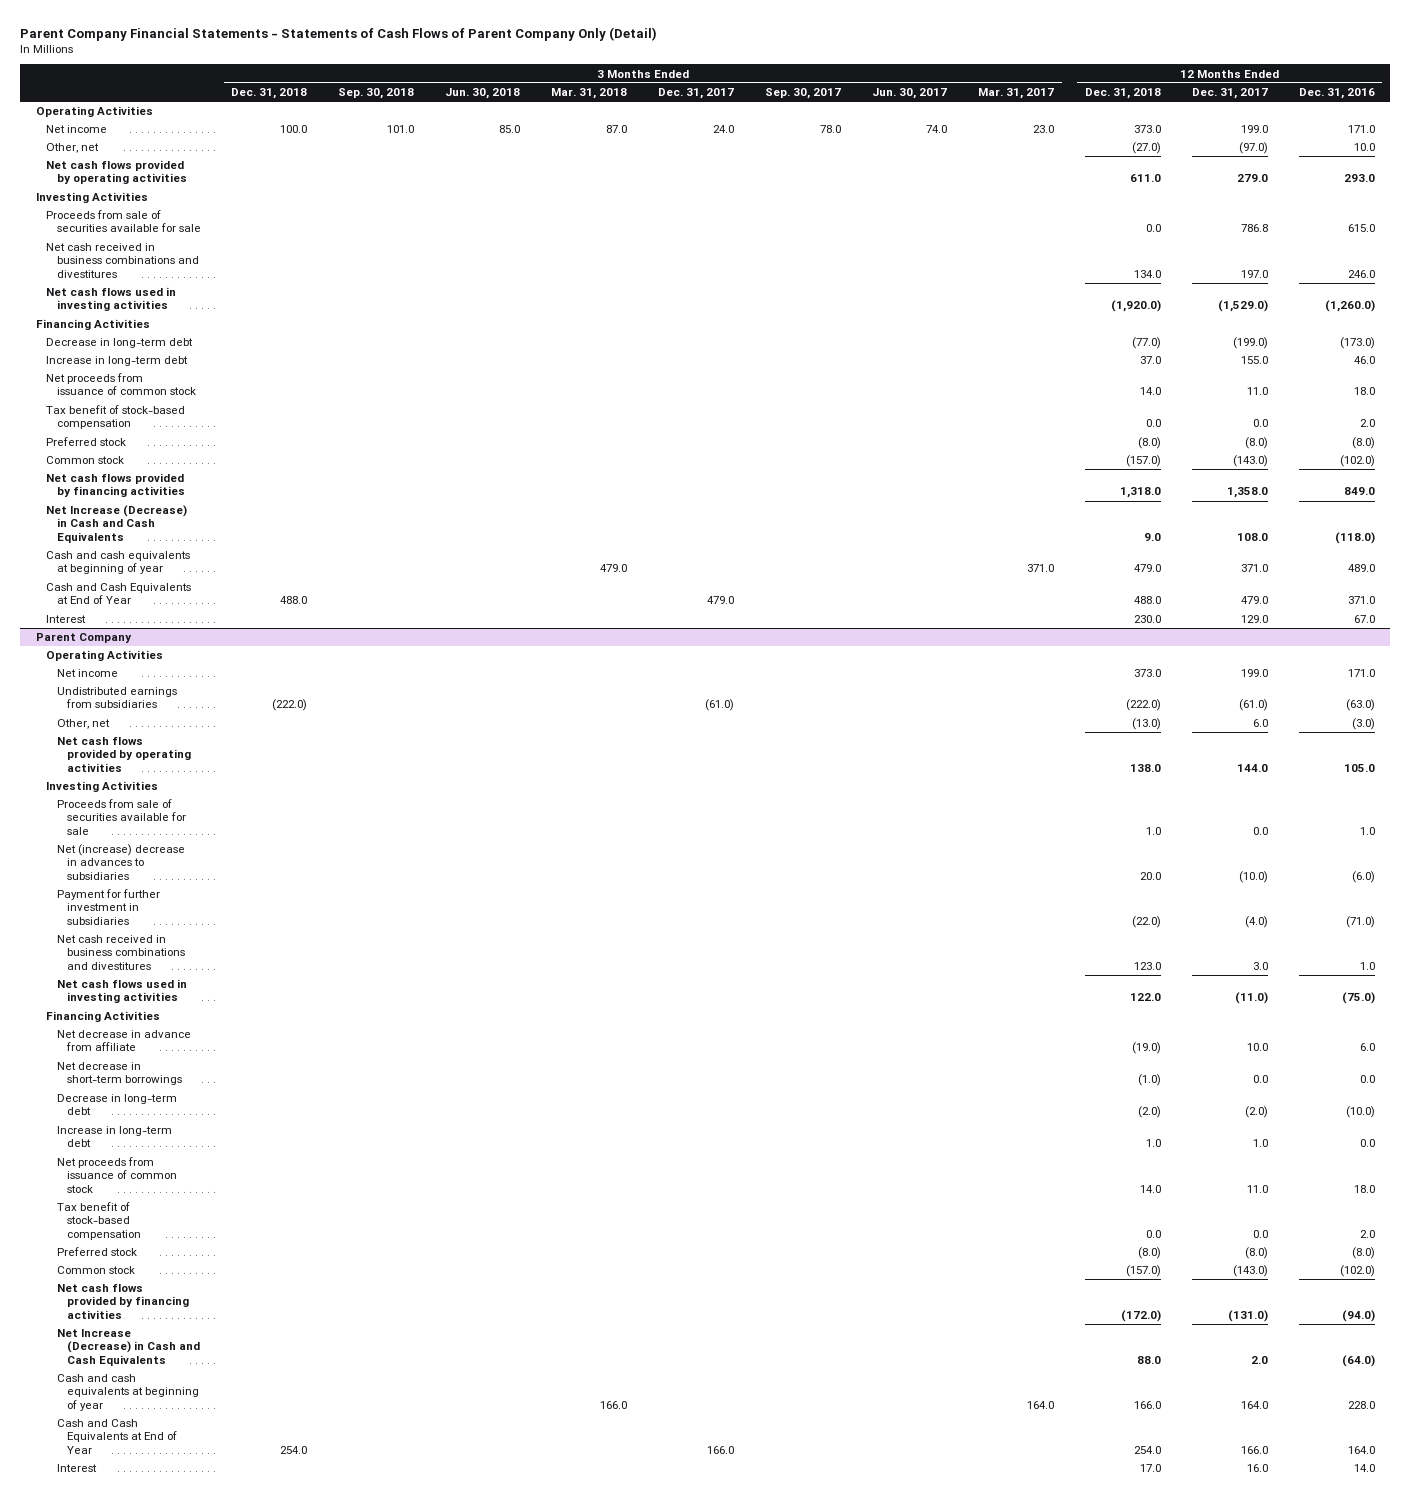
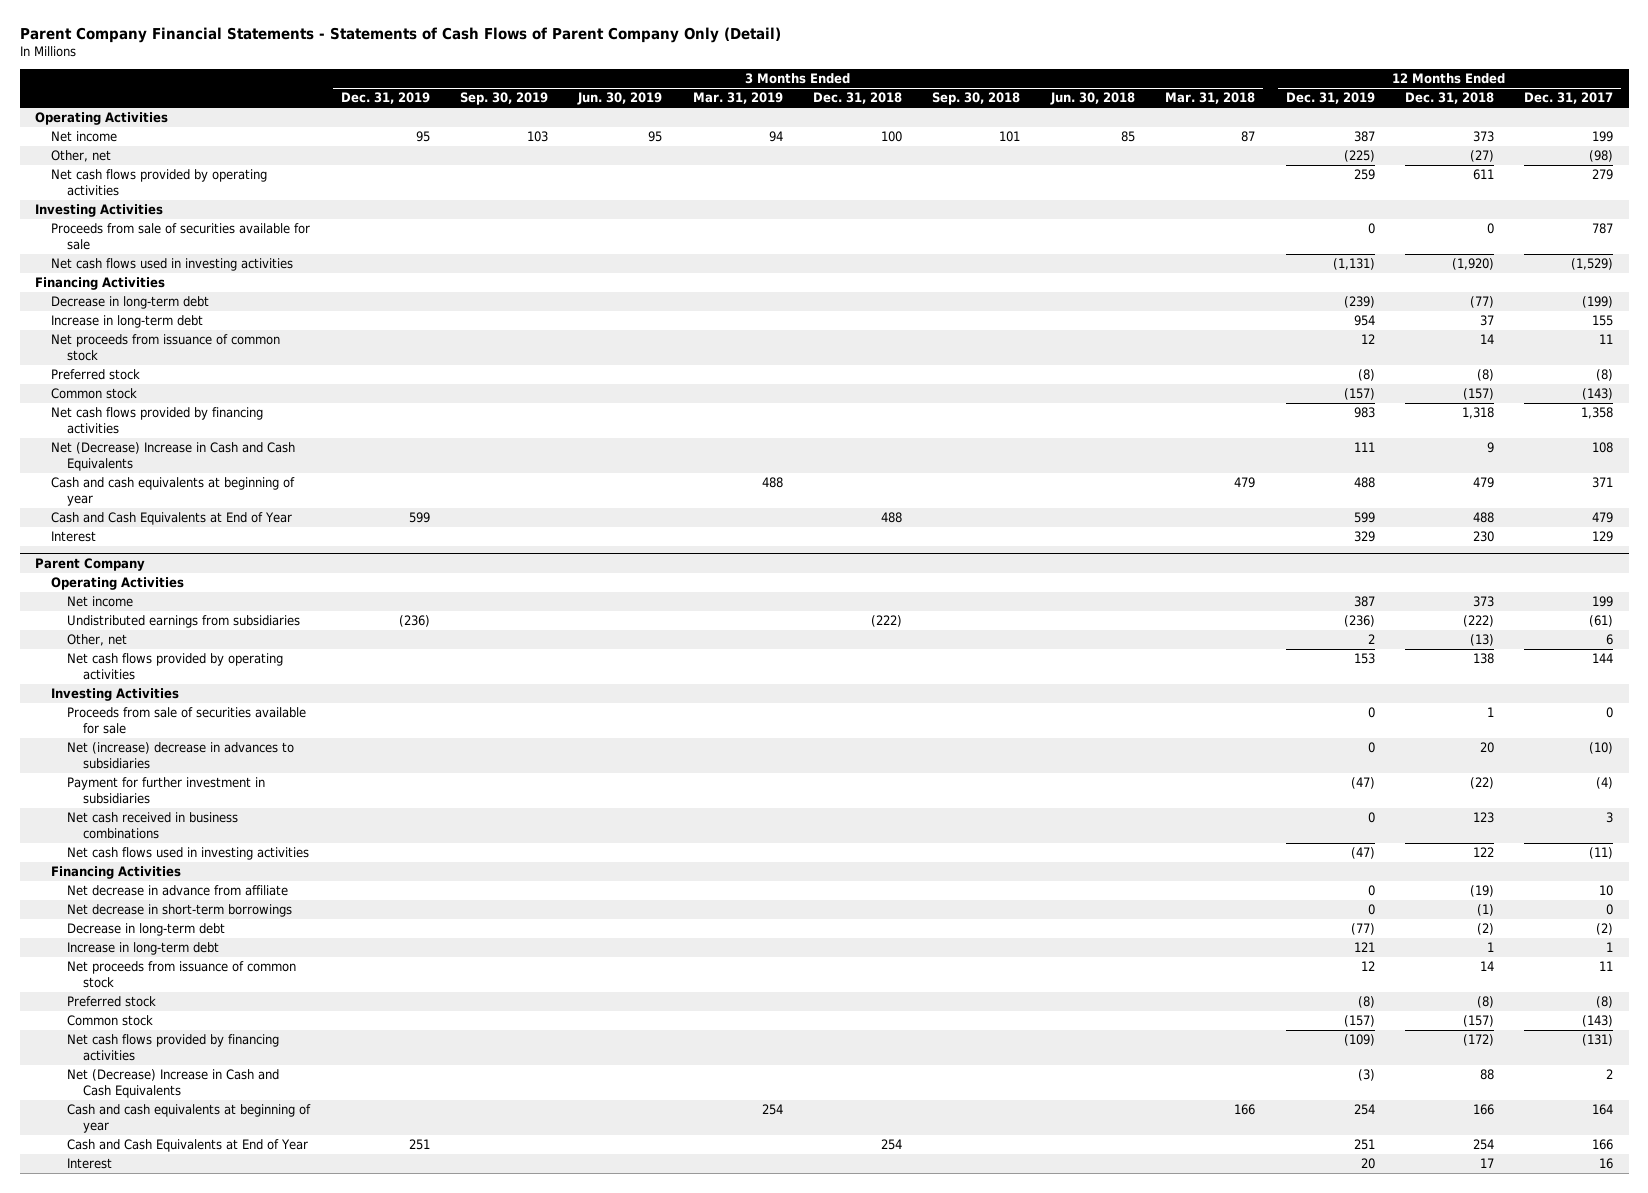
[658,87,735,99] Dec. 31, 2017 -> none
[765,87,842,99] Sep. 30, 2017 -> none
[871,87,947,99] Jun. 30, 2017 -> none
[977,87,1054,99] Mar. 31, 2017 -> none
[1298,87,1375,99] Dec. 31, 2016 -> none
none -> [340,92,430,105] Dec. 31, 2019
none -> [459,92,548,106] Sep. 30, 2019
none -> [577,92,663,106] Jun. 30, 2019
none -> [692,92,783,105] Mar. 31, 2019
none -> [1285,92,1375,105] Dec. 31, 2019
[280,125,308,134] 100.0 -> [881,131,903,143] 100
[387,125,415,134] 101.0 -> [999,131,1021,143] 101
[499,125,521,134] 85.0 -> [1120,131,1135,143] 85
[606,125,628,134] 87.0 -> [1241,131,1256,143] 87
[1133,125,1161,134] 373.0 -> [1472,131,1494,143] 373
[1240,125,1268,134] 199.0 -> [1592,131,1614,143] 199
[1131,142,1161,155] (27.0) -> [1469,150,1494,163] (27)
[1238,142,1268,155] (97.0) -> [1589,150,1614,163] (98)
[1129,174,1161,183] 611.0 -> [1472,169,1494,181] 611
[1236,174,1268,183] 279.0 -> [1592,169,1614,181] 279
[46,243,199,278] Net cash received in business combinations and divestitures -> none
[1145,224,1161,233] 0.0 -> [1486,223,1494,235] 0
[1240,224,1268,233] 786.8 -> [1592,223,1614,235] 787
[1110,300,1161,313] (1,920.0) -> [1451,258,1494,271] (1,920)
[1217,300,1268,313] (1,529.0) -> [1571,258,1614,271] (1,529)
[46,405,186,430] Tax benefit of stock-based compensation -> none
[1131,337,1161,350] (77.0) -> [1469,296,1494,309] (77)
[1232,337,1268,350] (199.0) -> [1582,296,1614,309] (199)
[1139,356,1161,365] 37.0 -> [1479,315,1494,327] 37
[1240,356,1268,365] 155.0 -> [1592,315,1614,327] 155
[1139,387,1161,396] 14.0 -> [1479,334,1494,345] 14
[1246,387,1268,396] 11.0 -> [1599,334,1614,345] 11
[1137,437,1161,450] (8.0) -> [1476,369,1494,382] (8)
[1244,437,1268,450] (8.0) -> [1596,369,1614,382] (8)
[1125,455,1161,468] (157.0) -> [1462,388,1494,401] (157)
[1232,455,1268,468] (143.0) -> [1582,388,1614,401] (143)
[1119,487,1161,499] 1,318.0 -> [1461,407,1494,420] 1,318
[1226,487,1268,499] 1,358.0 -> [1581,407,1614,420] 1,358
[46,505,188,543] Net Increase (Decrease) in Cash and Cash Equivalents -> [51,442,296,471] Net (Decrease) Increase in Cash and Cash Equivalents
[1143,532,1161,541] 9.0 -> [1486,442,1494,454] 9
[1236,532,1268,541] 108.0 -> [1592,442,1614,454] 108
[600,564,628,573] 479.0 -> [1234,477,1256,489] 479
[1133,564,1161,573] 479.0 -> [1472,477,1494,489] 479
[1240,564,1268,573] 371.0 -> [1592,477,1614,489] 371
[280,596,308,605] 488.0 -> [881,512,903,524] 488
[1133,596,1161,605] 488.0 -> [1472,512,1494,524] 488
[1240,596,1268,605] 479.0 -> [1592,512,1614,524] 479
[1133,615,1161,624] 230.0 -> [1472,531,1494,543] 230
[1240,615,1268,624] 129.0 -> [1592,531,1614,543] 129
[1133,669,1161,678] 373.0 -> [1472,596,1494,608] 373
[1240,669,1268,678] 199.0 -> [1592,596,1614,608] 199
[272,699,308,712] (222.0) -> [871,615,903,628] (222)
[1125,699,1161,712] (222.0) -> [1462,615,1494,628] (222)
[1238,699,1268,712] (61.0) -> [1589,615,1614,628] (61)
[1131,718,1161,731] (13.0) -> [1469,634,1494,647] (13)
[1252,719,1268,728] 6.0 -> [1606,634,1614,646] 6
[1129,763,1161,772] 138.0 -> [1472,653,1494,665] 138
[1236,763,1268,772] 144.0 -> [1592,653,1614,664] 144
[1145,826,1161,835] 1.0 -> [1486,707,1494,718] 1
[1252,826,1268,835] 0.0 -> [1606,707,1614,719] 0
[1139,871,1161,880] 20.0 -> [1479,742,1494,754] 20
[1238,870,1268,883] (10.0) -> [1589,742,1614,755] (10)
[1131,915,1161,928] (22.0) -> [1469,777,1494,790] (22)
[1244,915,1268,928] (4.0) -> [1596,777,1614,790] (4)
[56,935,185,970] Net cash received in business combinations and divestitures -> [67,812,239,839] Net cash received in business combinations
[1133,961,1161,970] 123.0 -> [1472,812,1494,824] 123
[1252,961,1268,970] 3.0 -> [1606,812,1614,824] 3
[1129,993,1161,1002] 122.0 -> [1472,847,1494,858] 122
[1234,992,1268,1005] (11.0) -> [1589,847,1614,860] (11)
[56,1202,141,1240] Tax benefit of stock-based compensation -> none
[1131,1042,1161,1055] (19.0) -> [1469,885,1494,898] (19)
[1246,1043,1268,1052] 10.0 -> [1599,885,1614,897] 10
[1137,1074,1161,1087] (1.0) -> [1476,904,1494,917] (1)
[1252,1075,1268,1084] 0.0 -> [1606,904,1614,916] 0
[1137,1106,1161,1119] (2.0) -> [1476,923,1494,936] (2)
[1244,1106,1268,1119] (2.0) -> [1596,923,1614,936] (2)
[1145,1139,1161,1148] 1.0 -> [1486,942,1494,953] 1
[1252,1139,1268,1148] 1.0 -> [1606,942,1614,953] 1
[1139,1184,1161,1193] 14.0 -> [1479,961,1494,972] 14
[1246,1184,1268,1193] 11.0 -> [1599,961,1614,972] 11
[1137,1247,1161,1260] (8.0) -> [1476,996,1494,1009] (8)
[1244,1247,1268,1260] (8.0) -> [1596,996,1614,1009] (8)
[1125,1265,1161,1278] (157.0) -> [1462,1015,1494,1028] (157)
[1232,1265,1268,1278] (143.0) -> [1582,1015,1614,1028] (143)
[1120,1309,1161,1322] (172.0) -> [1462,1034,1494,1047] (172)
[1227,1309,1268,1322] (131.0) -> [1582,1034,1614,1047] (131)
[56,1329,200,1366] Net Increase (Decrease) in Cash and Cash Equivalents -> [67,1069,280,1098] Net (Decrease) Increase in Cash and Cash Equivalents
[1136,1355,1161,1364] 88.0 -> [1479,1069,1494,1081] 88
[1250,1355,1268,1364] 2.0 -> [1606,1069,1614,1080] 2
[600,1400,628,1409] 166.0 -> [1234,1104,1256,1116] 166
[1133,1400,1161,1409] 166.0 -> [1472,1104,1494,1116] 166
[1240,1400,1268,1409] 164.0 -> [1592,1104,1614,1116] 164
[280,1445,308,1454] 254.0 -> [881,1139,903,1151] 254
[1133,1445,1161,1454] 254.0 -> [1472,1139,1494,1151] 254
[1240,1445,1268,1454] 166.0 -> [1592,1139,1614,1151] 166
[1139,1464,1161,1473] 17.0 -> [1479,1158,1494,1169] 17
[1246,1464,1268,1473] 16.0 -> [1599,1158,1614,1170] 16

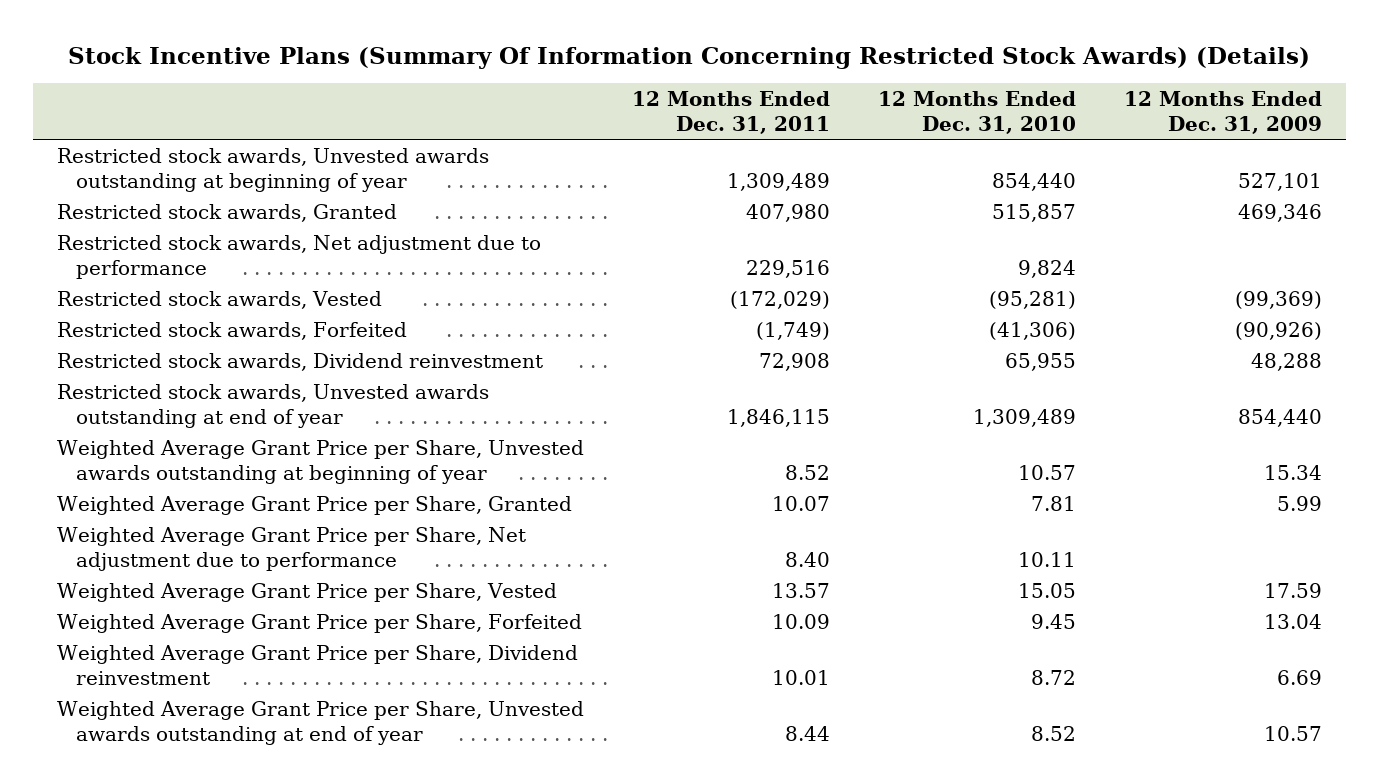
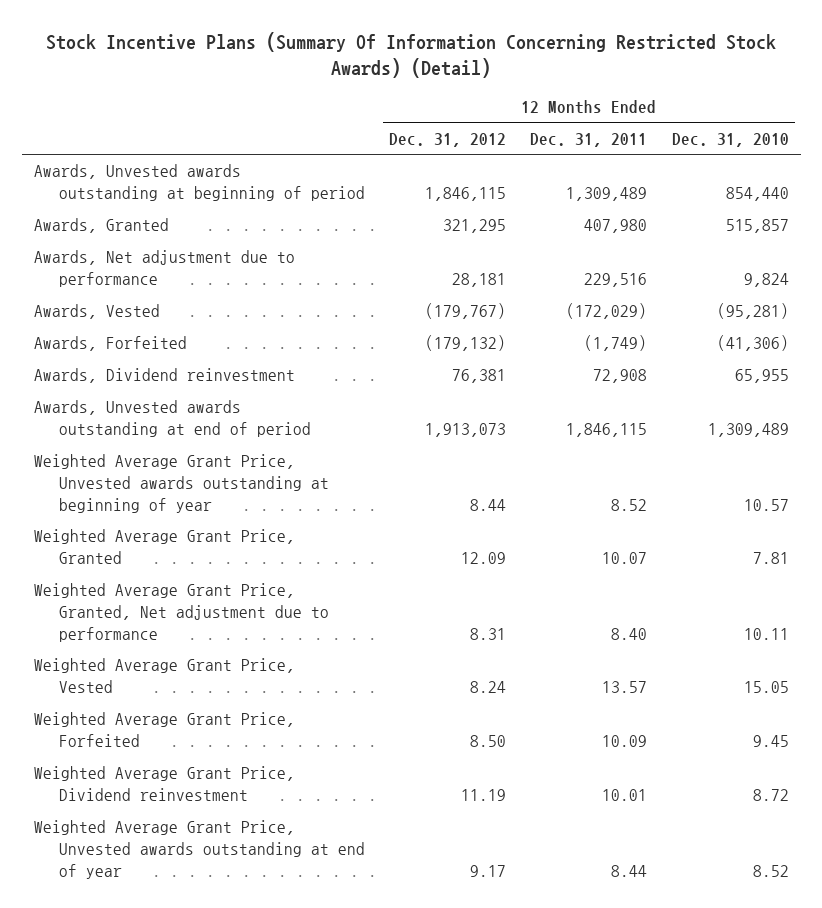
[68,46,1311,69] Stock Incentive Plans (Summary Of Information Concerning Restricted Stock Awards) (Details) -> [46,31,777,78] Stock Incentive Plans (Summary Of Information Concerning Restricted Stock Awards) (Detail)
[1123,91,1322,135] 12 Months Ended Dec. 31, 2009 -> none
none -> [389,132,507,147] Dec. 31, 2012
[56,147,489,192] Restricted stock awards, Unvested awards outstanding at beginning of year -> [33,164,365,201] Awards, Unvested awards outstanding at beginning of period
[56,203,397,222] Restricted stock awards, Granted -> [33,218,169,234] Awards, Granted
[56,234,541,279] Restricted stock awards, Net adjustment due to performance -> [33,250,295,287] Awards, Net adjustment due to performance
[56,290,382,309] Restricted stock awards, Vested -> [33,304,160,320] Awards, Vested
[56,321,407,340] Restricted stock awards, Forfeited -> [33,336,187,352] Awards, Forfeited
[56,352,543,371] Restricted stock awards, Dividend reinvestment -> [33,368,295,384] Awards, Dividend reinvestment
[56,383,489,428] Restricted stock awards, Unvested awards outstanding at end of year -> [33,400,311,437] Awards, Unvested awards outstanding at end of period
[56,439,584,484] Weighted Average Grant Price per Share, Unvested awards outstanding at beginning of year -> [33,454,329,513] Weighted Average Grant Price, Unvested awards outstanding at beginning of year
[56,495,572,515] Weighted Average Grant Price per Share, Granted -> [33,529,295,564] Weighted Average Grant Price, Granted
[56,526,526,571] Weighted Average Grant Price per Share, Net adjustment due to performance -> [33,583,329,642] Weighted Average Grant Price, Granted, Net adjustment due to performance
[56,582,557,602] Weighted Average Grant Price per Share, Vested -> [33,658,295,693] Weighted Average Grant Price, Vested
[56,613,582,633] Weighted Average Grant Price per Share, Forfeited -> [33,712,295,747] Weighted Average Grant Price, Forfeited
[56,644,578,685] Weighted Average Grant Price per Share, Dividend reinvestment -> [33,766,295,801] Weighted Average Grant Price, Dividend reinvestment
[56,700,584,745] Weighted Average Grant Price per Share, Unvested awards outstanding at end of year -> [33,820,365,879] Weighted Average Grant Price, Unvested awards outstanding at end of year

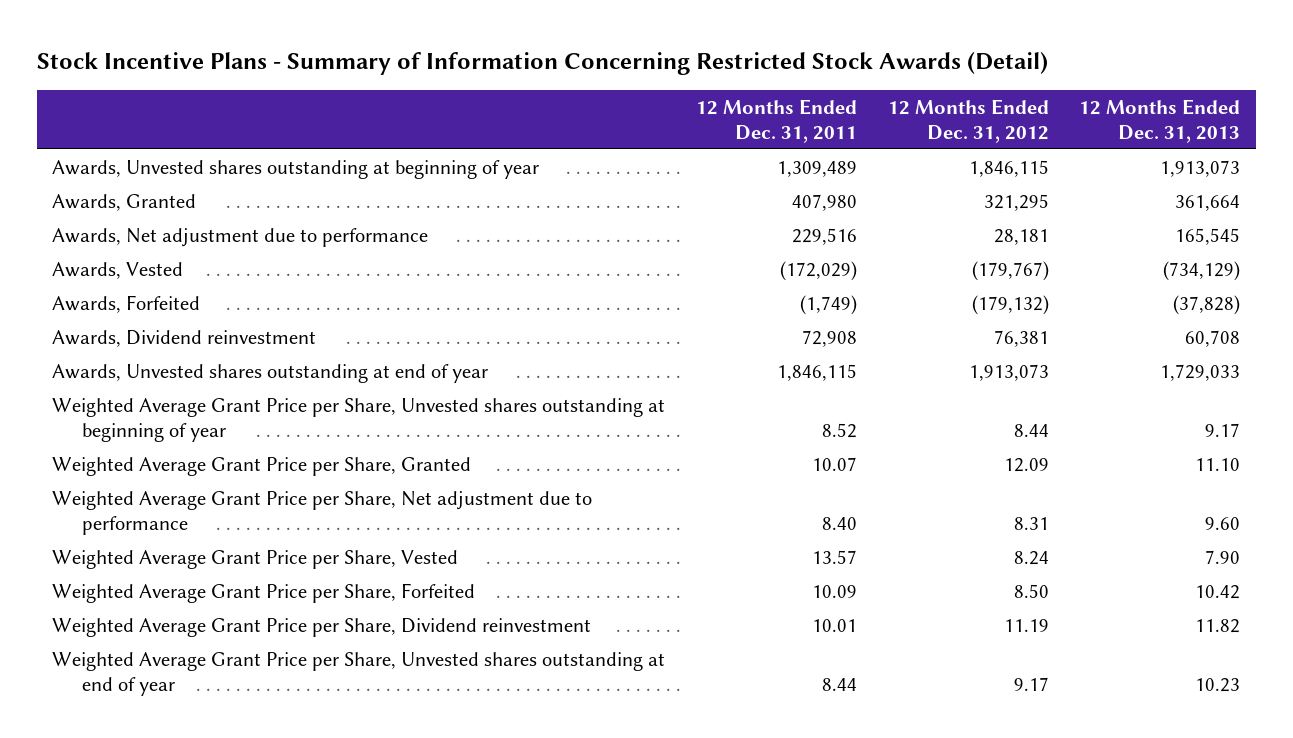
[46,31,777,78] Stock Incentive Plans (Summary Of Information Concerning Restricted Stock Awards) (Detail) -> [37,52,1049,76] Stock Incentive Plans - Summary of Information Concerning Restricted Stock Awards (Detail)
[671,132,789,147] Dec. 31, 2010 -> none
none -> [1079,98,1241,143] 12 Months Ended Dec. 31, 2013
[33,164,365,201] Awards, Unvested awards outstanding at beginning of period -> [52,159,540,179] Awards, Unvested shares outstanding at beginning of year
[33,400,311,437] Awards, Unvested awards outstanding at end of period -> [52,363,489,383] Awards, Unvested shares outstanding at end of year
[33,454,329,513] Weighted Average Grant Price, Unvested awards outstanding at beginning of year -> [52,397,666,442] Weighted Average Grant Price per Share, Unvested shares outstanding at beginning of year
[33,529,295,564] Weighted Average Grant Price, Granted -> [52,456,472,476] Weighted Average Grant Price per Share, Granted
[33,583,329,642] Weighted Average Grant Price, Granted, Net adjustment due to performance -> [52,490,593,535] Weighted Average Grant Price per Share, Net adjustment due to performance
[33,658,295,693] Weighted Average Grant Price, Vested -> [52,549,459,569] Weighted Average Grant Price per Share, Vested
[33,712,295,747] Weighted Average Grant Price, Forfeited -> [52,582,476,603] Weighted Average Grant Price per Share, Forfeited
[33,766,295,801] Weighted Average Grant Price, Dividend reinvestment -> [52,617,592,637] Weighted Average Grant Price per Share, Dividend reinvestment
[33,820,365,879] Weighted Average Grant Price, Unvested awards outstanding at end of year -> [52,651,666,696] Weighted Average Grant Price per Share, Unvested shares outstanding at end of year

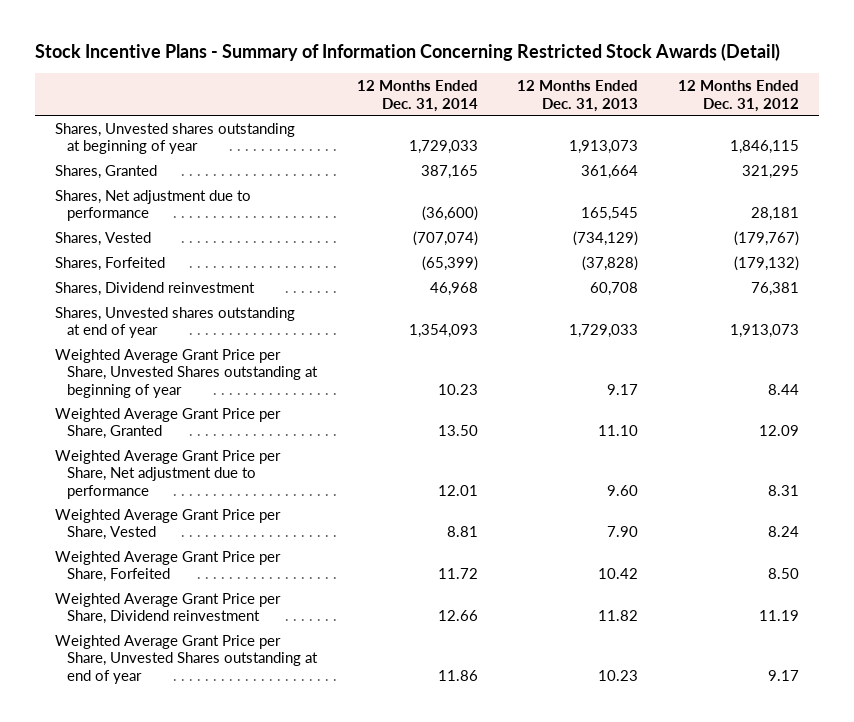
[696,98,858,143] 12 Months Ended Dec. 31, 2011 -> none
none -> [356,80,478,112] 12 Months Ended Dec. 31, 2014
[52,159,540,179] Awards, Unvested shares outstanding at beginning of year -> [54,122,295,155] Shares, Unvested shares outstanding at beginning of year
[52,193,197,211] Awards, Granted -> [54,164,157,179] Shares, Granted
[52,227,429,247] Awards, Net adjustment due to performance -> [54,189,251,222] Shares, Net adjustment due to performance
[52,261,184,279] Awards, Vested -> [54,231,151,246] Shares, Vested
[52,294,201,313] Awards, Forfeited -> [54,256,165,271] Shares, Forfeited
[52,329,317,347] Awards, Dividend reinvestment -> [54,281,255,296] Shares, Dividend reinvestment
[52,363,489,383] Awards, Unvested shares outstanding at end of year -> [54,306,295,339] Shares, Unvested shares outstanding at end of year
[52,397,666,442] Weighted Average Grant Price per Share, Unvested shares outstanding at beginning of year -> [54,348,319,398] Weighted Average Grant Price per Share, Unvested Shares outstanding at beginning of year
[52,651,666,696] Weighted Average Grant Price per Share, Unvested shares outstanding at end of year -> [54,634,319,684] Weighted Average Grant Price per Share, Unvested Shares outstanding at end of year

